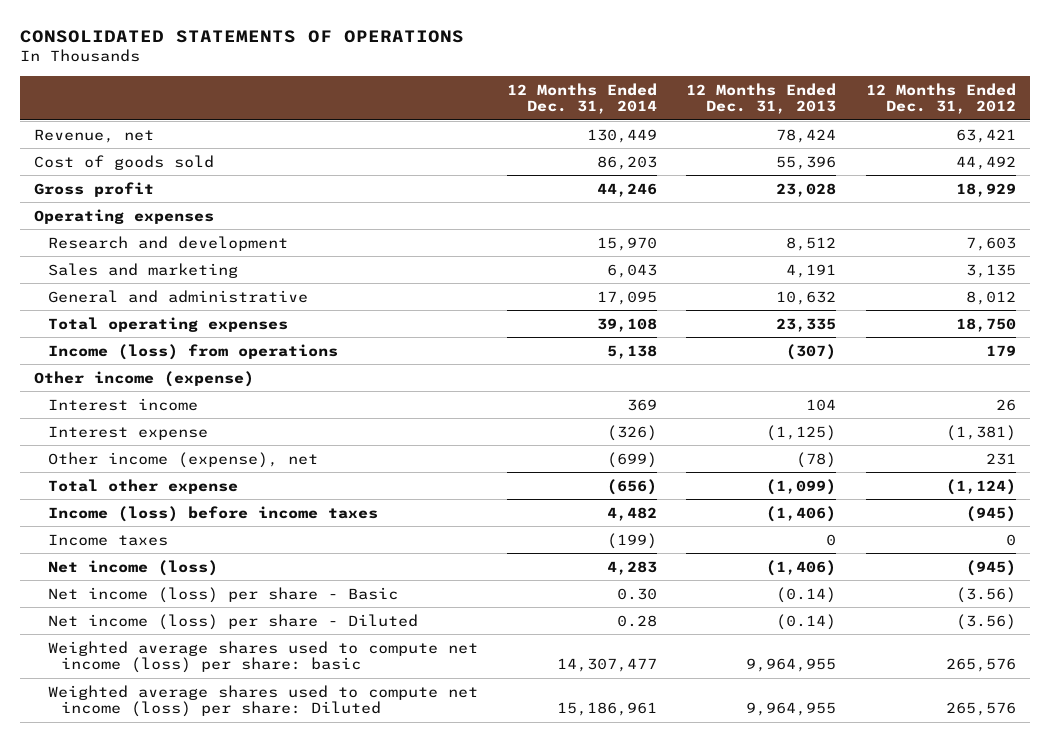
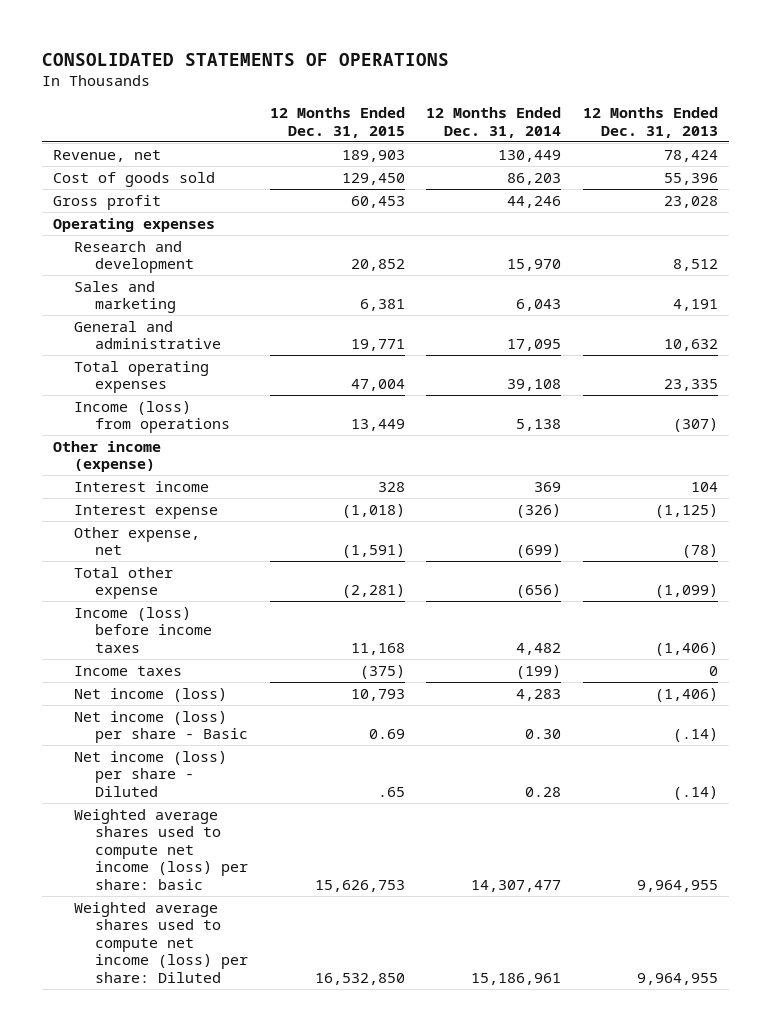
[865,82,1016,115] 12 Months Ended Dec. 31, 2012 -> none
none -> [269,107,405,138] 12 Months Ended Dec. 31, 2015
[47,451,318,468] Other income (expense), net -> [73,526,200,556] Other expense, net
[776,586,837,603] (0.14) -> [672,728,718,743] (.14)
[776,613,837,630] (0.14) -> [672,785,718,800] (.14)

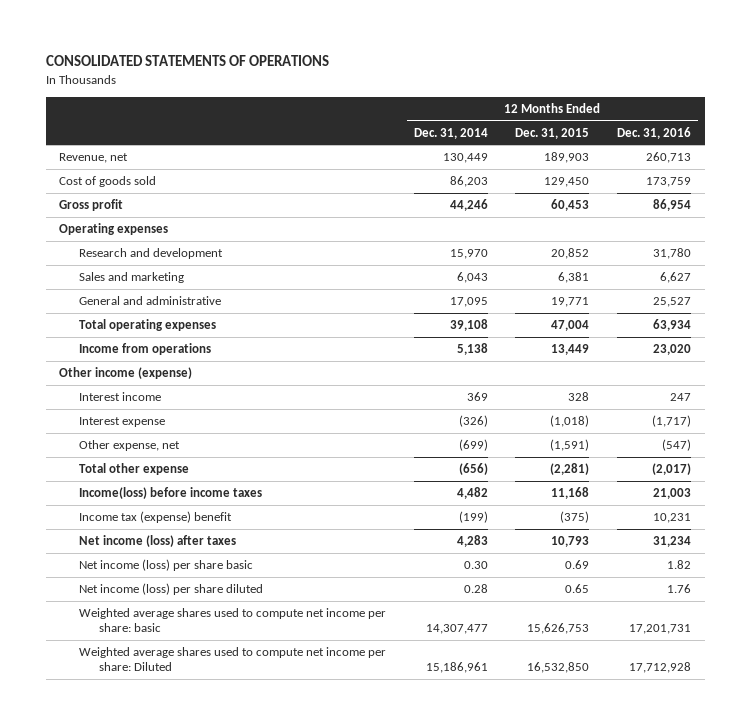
[582,107,718,138] 12 Months Ended Dec. 31, 2013 -> none
none -> [616,126,691,139] Dec. 31, 2016
[73,400,231,434] Income (loss) from operations -> [78,343,211,356] Income from operations
[73,606,213,653] Income (loss) before income taxes -> [78,487,262,500] Income(loss) before income taxes
[73,665,182,676] Income taxes -> [78,511,232,524] Income tax (expense) benefit
[73,687,227,702] Net income (loss) -> [78,535,236,548] Net income (loss) after taxes
[73,710,249,744] Net income (loss) per share - Basic -> [78,559,253,572] Net income (loss) per share basic
[73,750,227,797] Net income (loss) per share - Diluted -> [78,583,263,596] Net income (loss) per share diluted
[377,786,405,797] .65 -> [565,584,590,594] 0.65
[73,808,249,891] Weighted average shares used to compute net income (loss) per share: basic -> [78,608,386,633] Weighted average shares used to compute net income per share: basic
[73,901,249,984] Weighted average shares used to compute net income (loss) per share: Diluted -> [78,647,386,672] Weighted average shares used to compute net income per share: Diluted

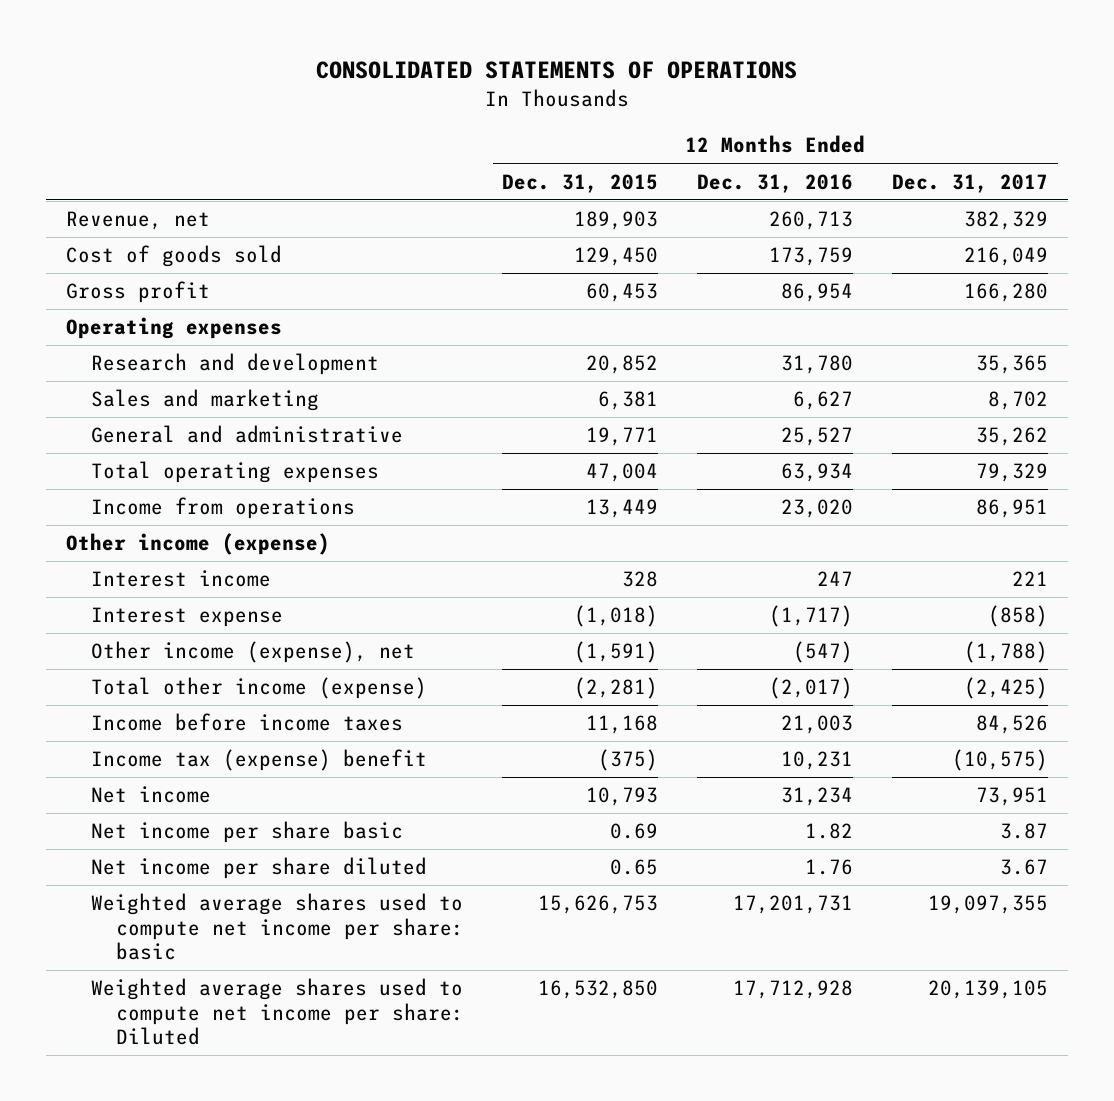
[413,127,488,139] Dec. 31, 2014 -> none
none -> [892,173,1049,193] Dec. 31, 2017
[78,440,180,452] Other expense, net -> [90,641,415,664] Other income (expense), net
[78,463,189,476] Total other expense -> [90,677,427,700] Total other income (expense)
[78,487,262,500] Income(loss) before income taxes -> [90,713,403,732] Income before income taxes
[78,535,236,548] Net income (loss) after taxes -> [90,786,211,804] Net income
[78,559,253,572] Net income (loss) per share basic -> [90,821,403,844] Net income per share basic
[78,583,263,596] Net income (loss) per share diluted -> [90,857,427,880] Net income per share diluted

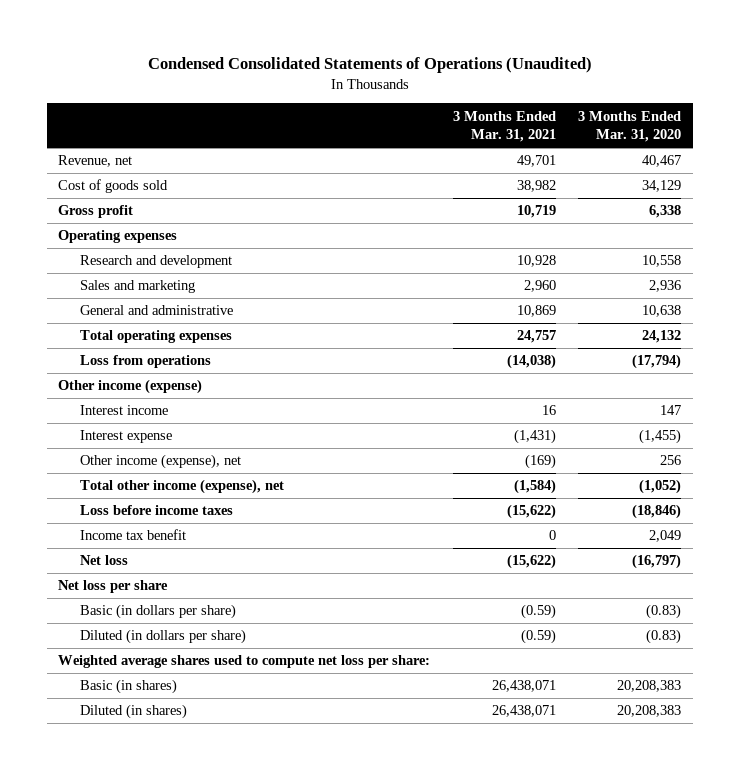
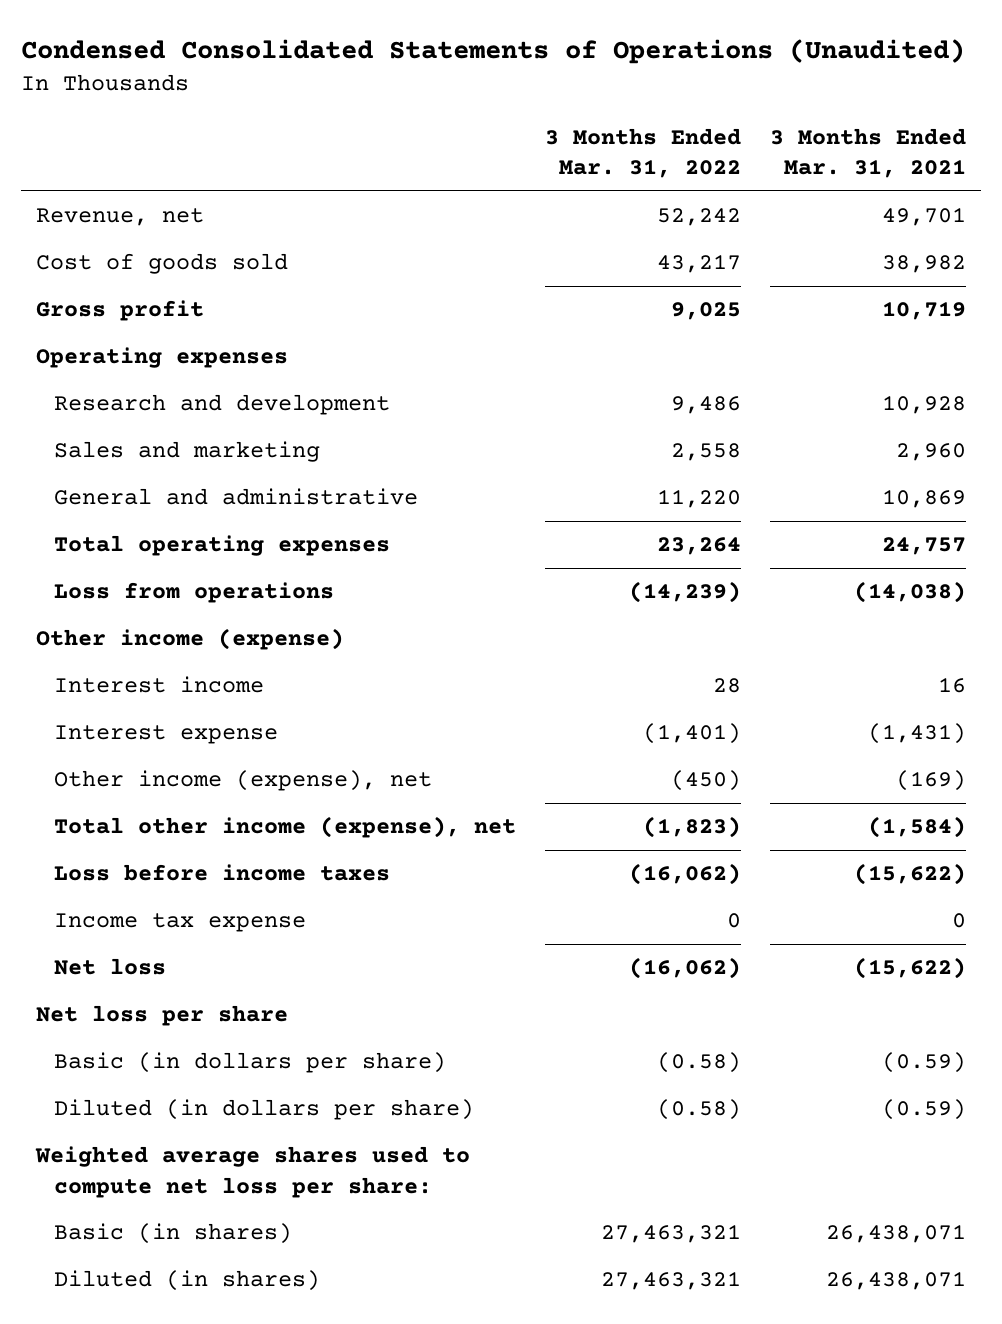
[578,110,682,143] 3 Months Ended Mar. 31, 2020 -> none
none -> [545,128,742,179] 3 Months Ended Mar. 31, 2022
[80,529,187,541] Income tax benefit -> [54,913,307,933] Income tax expense

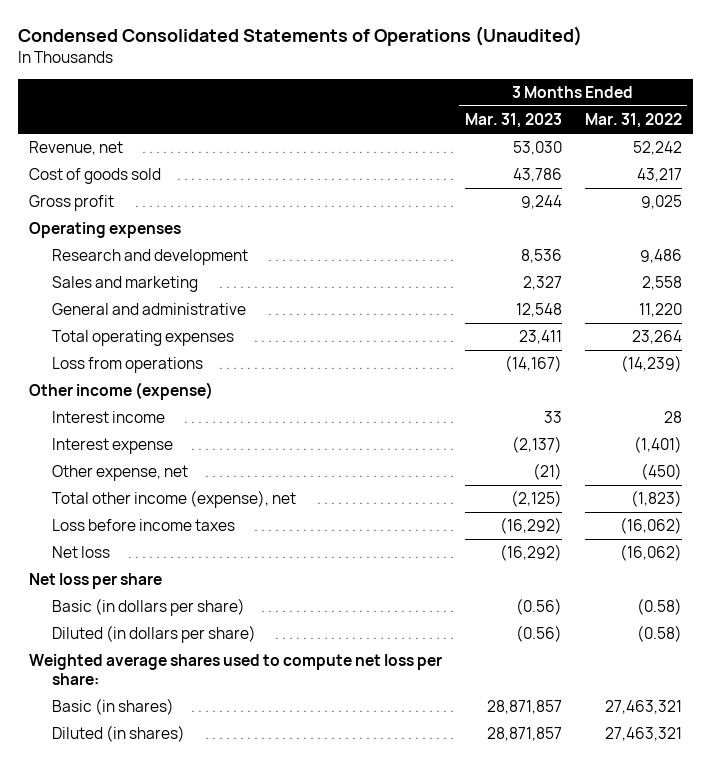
[770,128,967,179] 3 Months Ended Mar. 31, 2021 -> none
none -> [465,113,563,129] Mar. 31, 2023
[54,770,433,792] Other income (expense), net -> [52,465,189,482] Other expense, net
[54,913,307,933] Income tax expense -> none

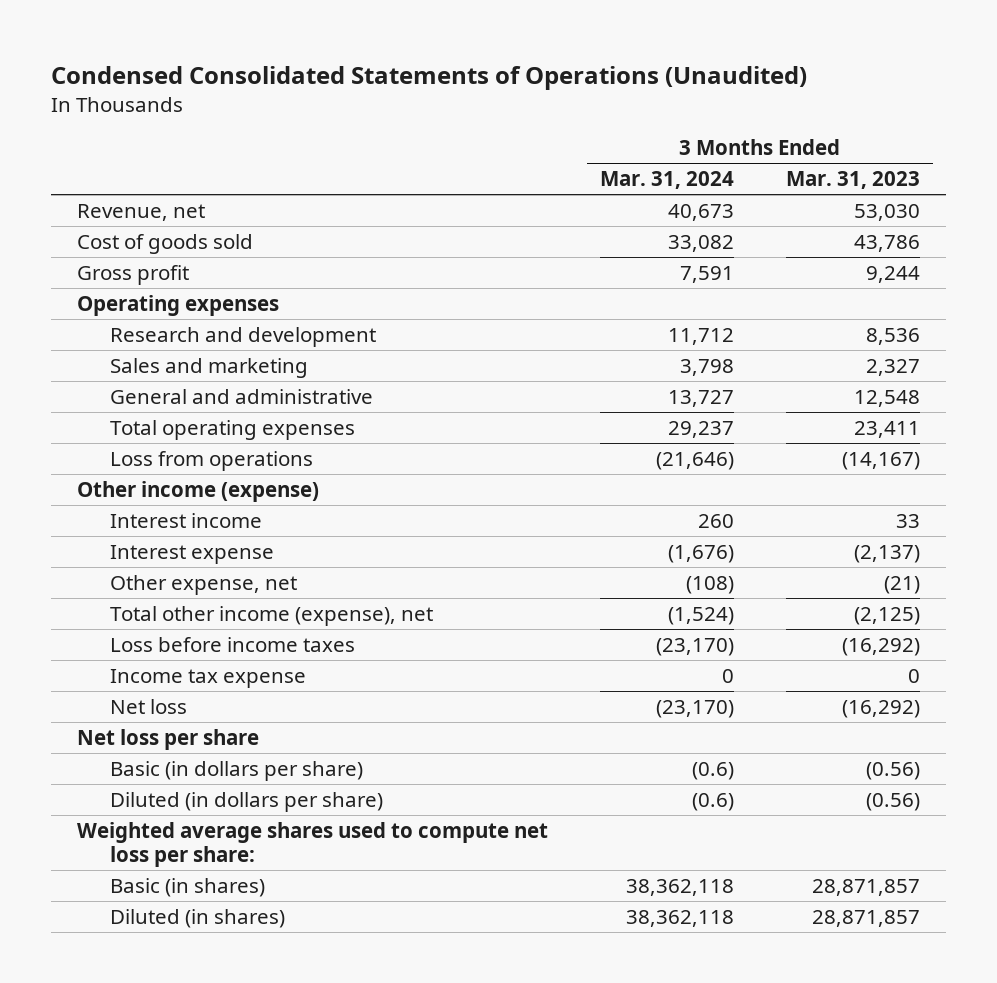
[584,113,682,129] Mar. 31, 2022 -> none
none -> [600,171,735,190] Mar. 31, 2024
none -> [109,668,306,688] Income tax expense

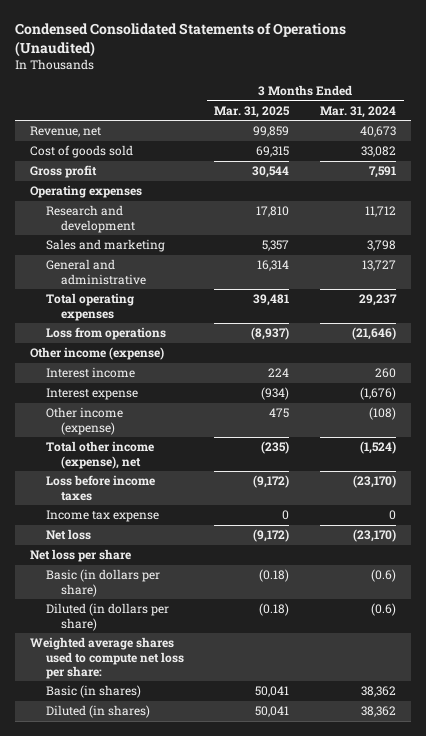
[785,171,920,190] Mar. 31, 2023 -> none
none -> [214,106,291,119] Mar. 31, 2025
[109,574,297,595] Other expense, net -> [45,407,123,435] Other income (expense)
[626,878,735,896] 38,362,118 -> [360,686,396,698] 38,362
[626,909,735,927] 38,362,118 -> [360,706,396,718] 38,362

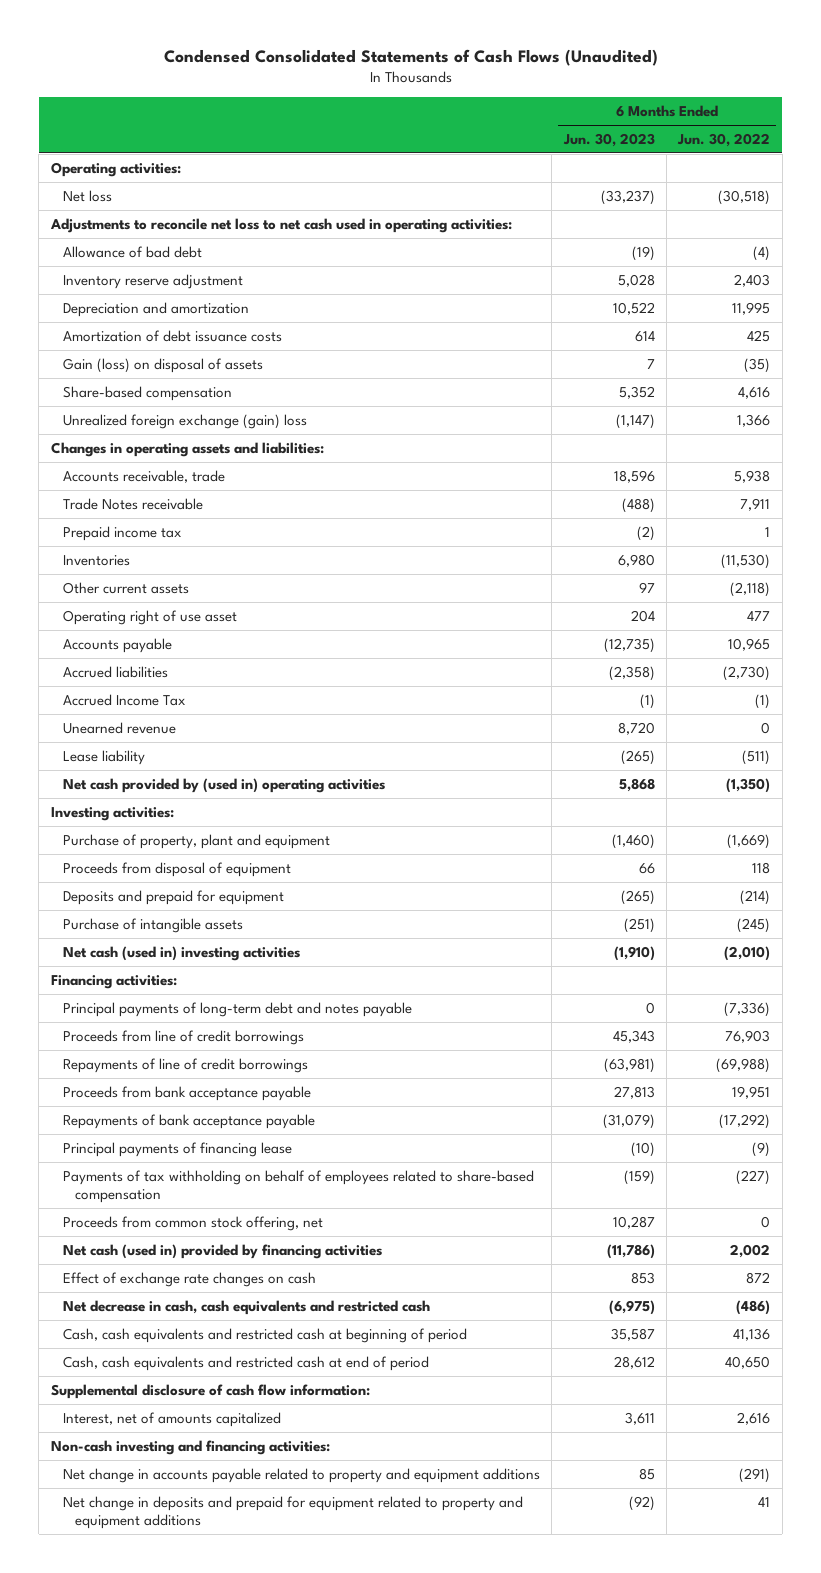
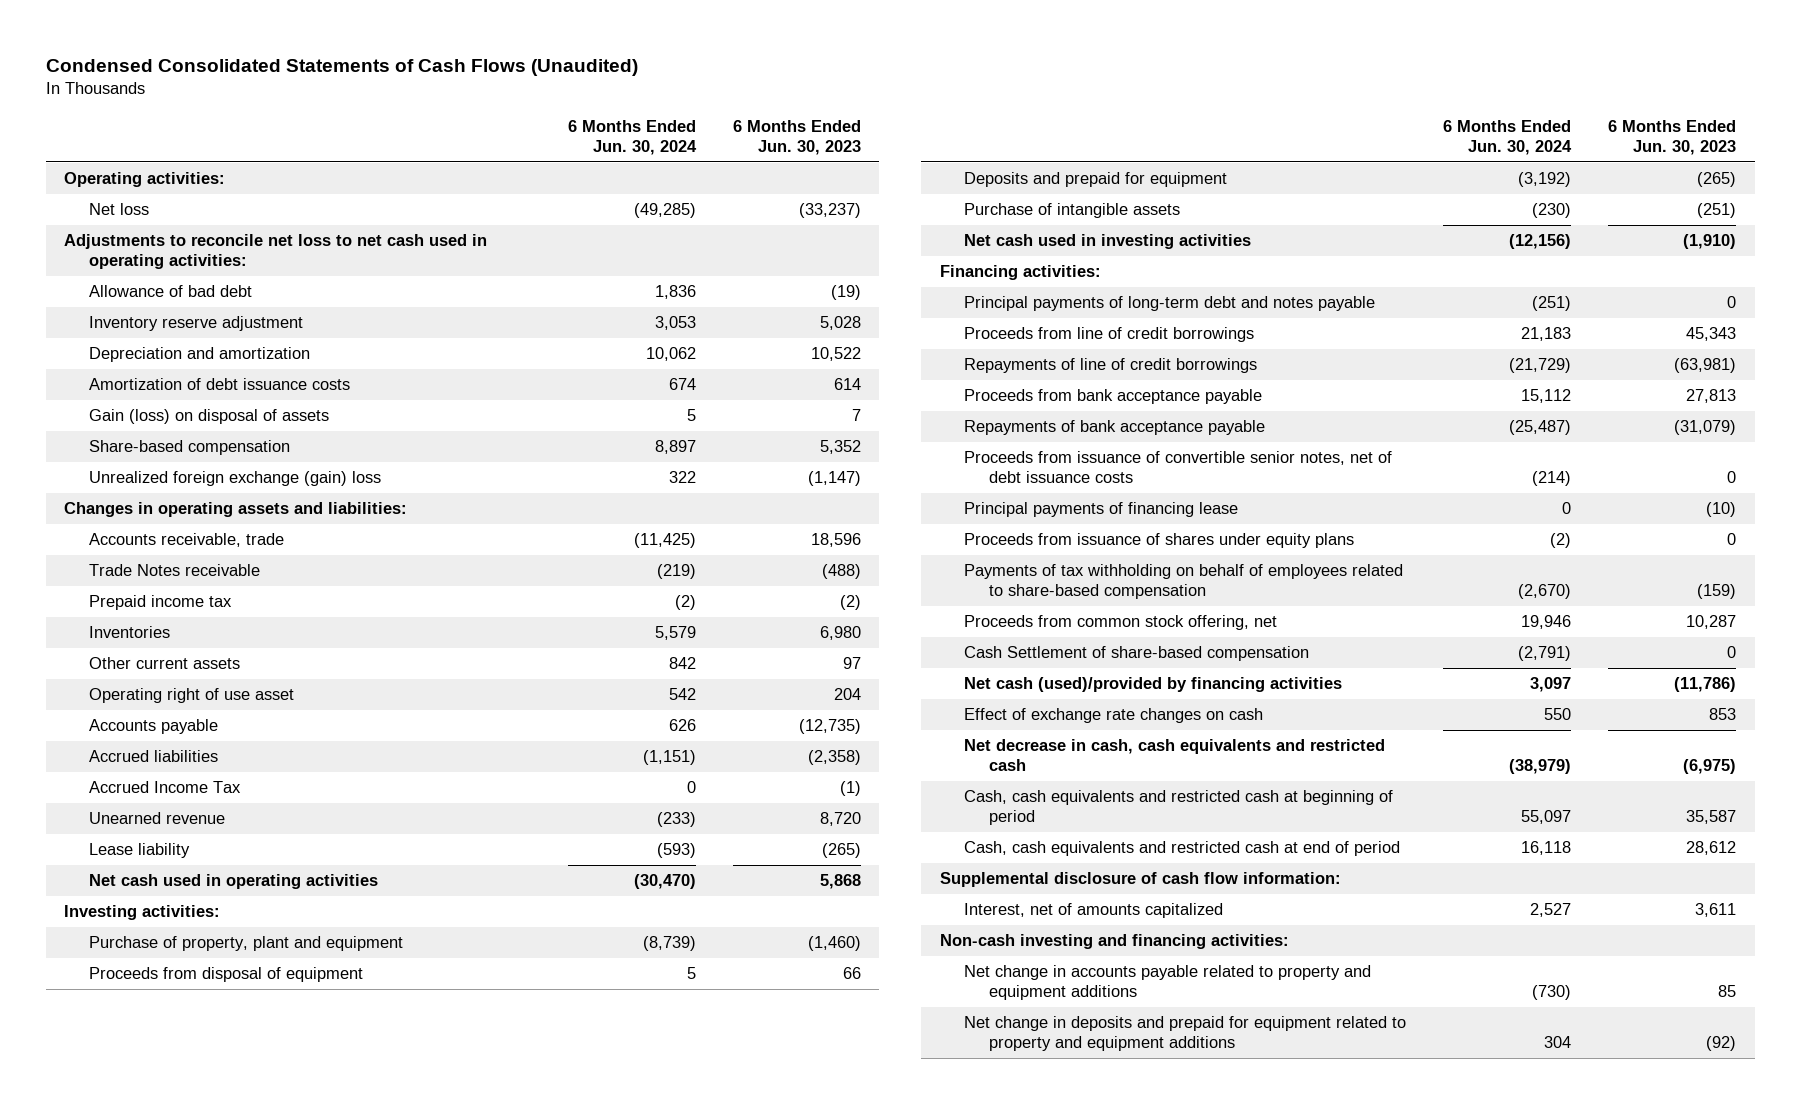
[677,132,771,147] Jun. 30, 2022 -> none
none -> [567,120,697,156] 6 Months Ended Jun. 30, 2024
[62,777,385,793] Net cash provided by (used in) operating activities -> [88,874,378,890] Net cash used in operating activities
[62,945,300,961] Net cash (used in) investing activities -> [964,234,1252,250] Net cash used in investing activities
none -> [964,451,1393,484] Proceeds from issuance of convertible senior notes, net of debt issuance costs
none -> [964,533,1355,549] Proceeds from issuance of shares under equity plans
none -> [964,646,1310,662] Cash Settlement of share-based compensation
[62,1243,382,1259] Net cash (used in) provided by financing activities -> [964,677,1343,693] Net cash (used)/provided by financing activities

